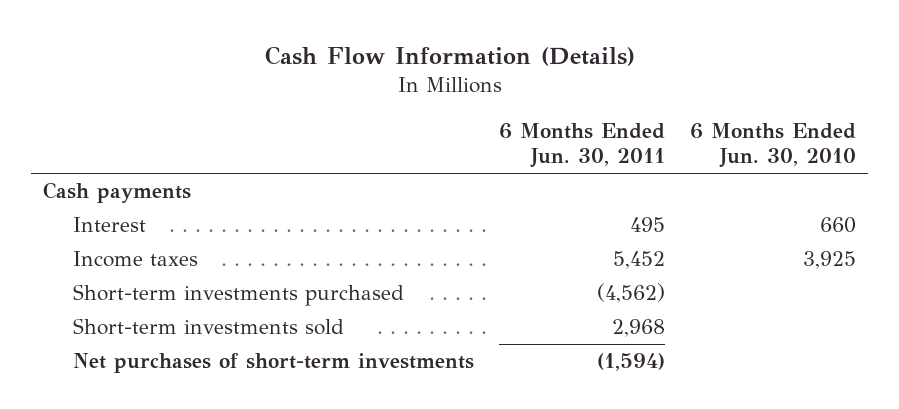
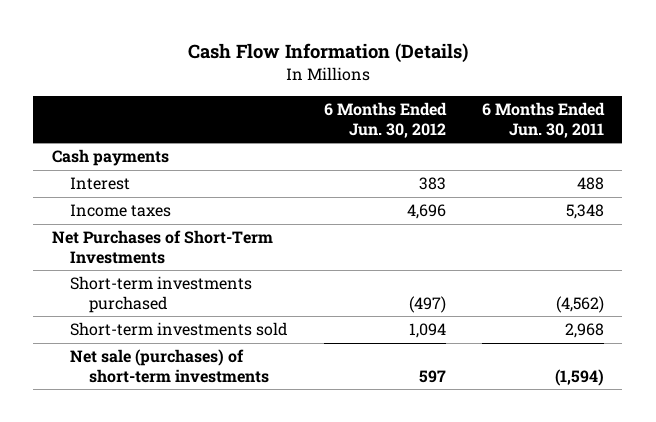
[689,122,856,169] 6 Months Ended Jun. 30, 2010 -> none
none -> [323,102,447,138] 6 Months Ended Jun. 30, 2012
[629,217,665,233] 495 -> [576,177,604,191] 488
[612,251,665,270] 5,452 -> [565,204,604,220] 5,348
none -> [51,230,273,264] Net Purchases of Short-Term Investments
[73,353,475,374] Net purchases of short-term investments -> [70,349,269,383] Net sale (purchases) of short-term investments

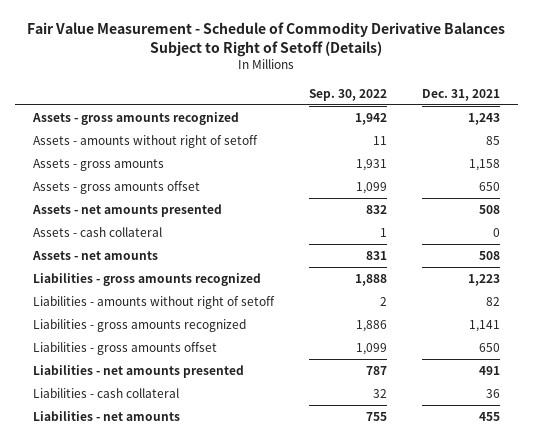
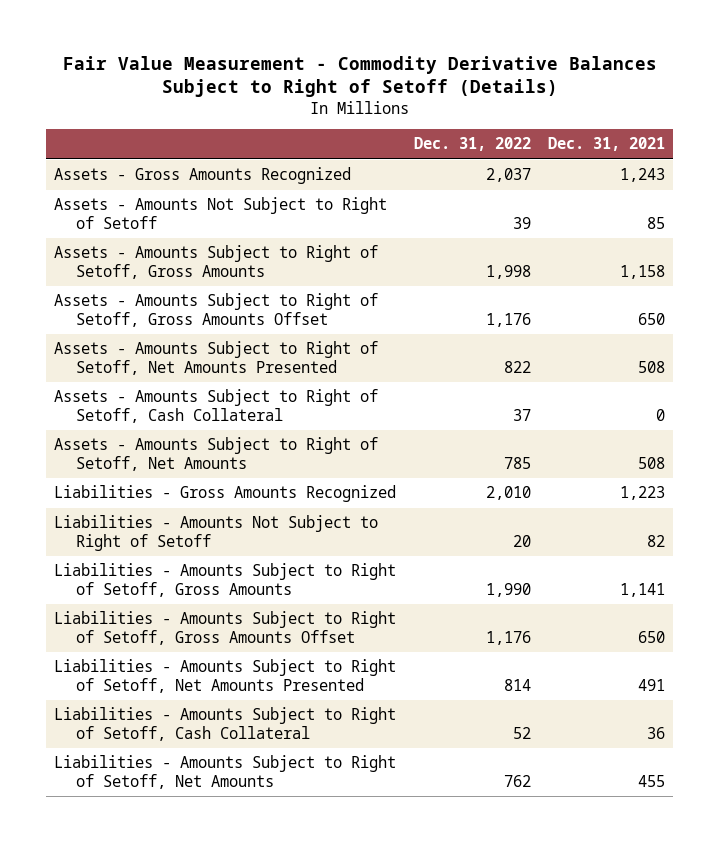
[27,22,506,58] Fair Value Measurement - Schedule of Commodity Derivative Balances Subject to Right of Setoff (Details) -> [62,55,657,98] Fair Value Measurement - Commodity Derivative Balances Subject to Right of Setoff (Details)
[308,88,387,101] Sep. 30, 2022 -> none
none -> [413,137,531,152] Dec. 31, 2022
[31,111,239,125] Assets - gross amounts recognized -> [54,167,352,185] Assets - Gross Amounts Recognized
[32,134,258,148] Assets - amounts without right of setoff -> [54,197,388,229] Assets - Amounts Not Subject to Right of Setoff
[32,158,164,171] Assets - gross amounts -> [54,245,379,279] Assets - Amounts Subject to Right of Setoff, Gross Amounts
[32,180,200,194] Assets - gross amounts offset -> [54,293,379,327] Assets - Amounts Subject to Right of Setoff, Gross Amounts Offset
[31,203,222,217] Assets - net amounts presented -> [54,341,379,375] Assets - Amounts Subject to Right of Setoff, Net Amounts Presented
[32,226,162,237] Assets - cash collateral -> [54,389,379,423] Assets - Amounts Subject to Right of Setoff, Cash Collateral
[31,250,158,260] Assets - net amounts -> [54,437,379,471] Assets - Amounts Subject to Right of Setoff, Net Amounts
[32,272,261,286] Liabilities - gross amounts recognized -> [54,485,397,503] Liabilities - Gross Amounts Recognized
[32,295,275,309] Liabilities - amounts without right of setoff -> [54,515,379,551] Liabilities - Amounts Not Subject to Right of Setoff
[32,318,246,332] Liabilities - gross amounts recognized -> [54,563,397,597] Liabilities - Amounts Subject to Right of Setoff, Gross Amounts
[32,341,217,355] Liabilities - gross amounts offset -> [54,611,397,645] Liabilities - Amounts Subject to Right of Setoff, Gross Amounts Offset
[32,364,244,378] Liabilities - net amounts presented -> [54,659,397,693] Liabilities - Amounts Subject to Right of Setoff, Net Amounts Presented
[32,387,179,398] Liabilities - cash collateral -> [54,707,397,741] Liabilities - Amounts Subject to Right of Setoff, Cash Collateral
[32,410,180,421] Liabilities - net amounts -> [54,755,397,789] Liabilities - Amounts Subject to Right of Setoff, Net Amounts

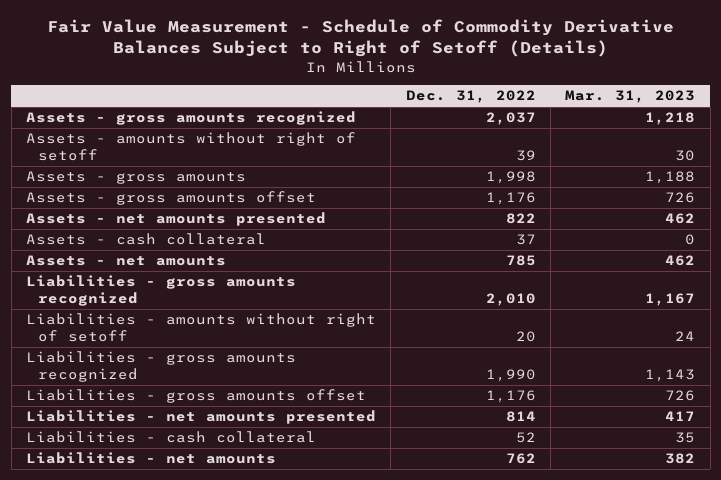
[62,55,657,98] Fair Value Measurement - Commodity Derivative Balances Subject to Right of Setoff (Details) -> [46,19,674,58] Fair Value Measurement - Schedule of Commodity Derivative Balances Subject to Right of Setoff (Details)
[547,137,665,152] Dec. 31, 2021 -> none
none -> [565,90,696,104] Mar. 31, 2023
[54,167,352,185] Assets - Gross Amounts Recognized -> [26,111,357,126] Assets - gross amounts recognized
[54,197,388,229] Assets - Amounts Not Subject to Right of Setoff -> [26,132,357,162] Assets - amounts without right of setoff
[54,245,379,279] Assets - Amounts Subject to Right of Setoff, Gross Amounts -> [26,171,247,185] Assets - gross amounts
[54,293,379,327] Assets - Amounts Subject to Right of Setoff, Gross Amounts Offset -> [26,191,317,206] Assets - gross amounts offset
[54,341,379,375] Assets - Amounts Subject to Right of Setoff, Net Amounts Presented -> [26,212,327,227] Assets - net amounts presented
[54,389,379,423] Assets - Amounts Subject to Right of Setoff, Cash Collateral -> [26,233,267,246] Assets - cash collateral
[54,437,379,471] Assets - Amounts Subject to Right of Setoff, Net Amounts -> [26,255,227,267] Assets - net amounts
[54,485,397,503] Liabilities - Gross Amounts Recognized -> [26,275,297,307] Liabilities - gross amounts recognized
[54,515,379,551] Liabilities - Amounts Not Subject to Right of Setoff -> [26,313,377,343] Liabilities - amounts without right of setoff
[54,563,397,597] Liabilities - Amounts Subject to Right of Setoff, Gross Amounts -> [26,351,297,383] Liabilities - gross amounts recognized
[54,611,397,645] Liabilities - Amounts Subject to Right of Setoff, Gross Amounts Offset -> [26,389,367,404] Liabilities - gross amounts offset
[54,659,397,693] Liabilities - Amounts Subject to Right of Setoff, Net Amounts Presented -> [26,410,377,425] Liabilities - net amounts presented
[54,707,397,741] Liabilities - Amounts Subject to Right of Setoff, Cash Collateral -> [26,431,317,444] Liabilities - cash collateral
[54,755,397,789] Liabilities - Amounts Subject to Right of Setoff, Net Amounts -> [26,452,277,465] Liabilities - net amounts

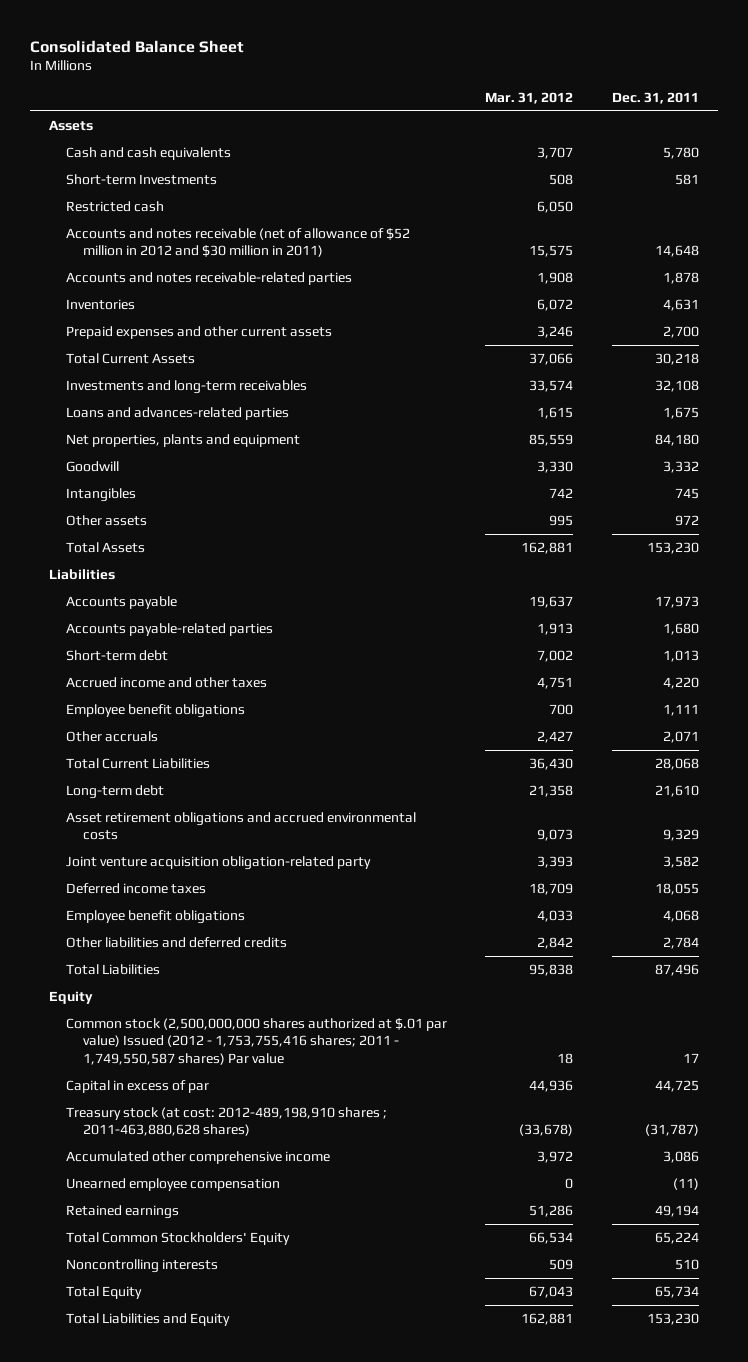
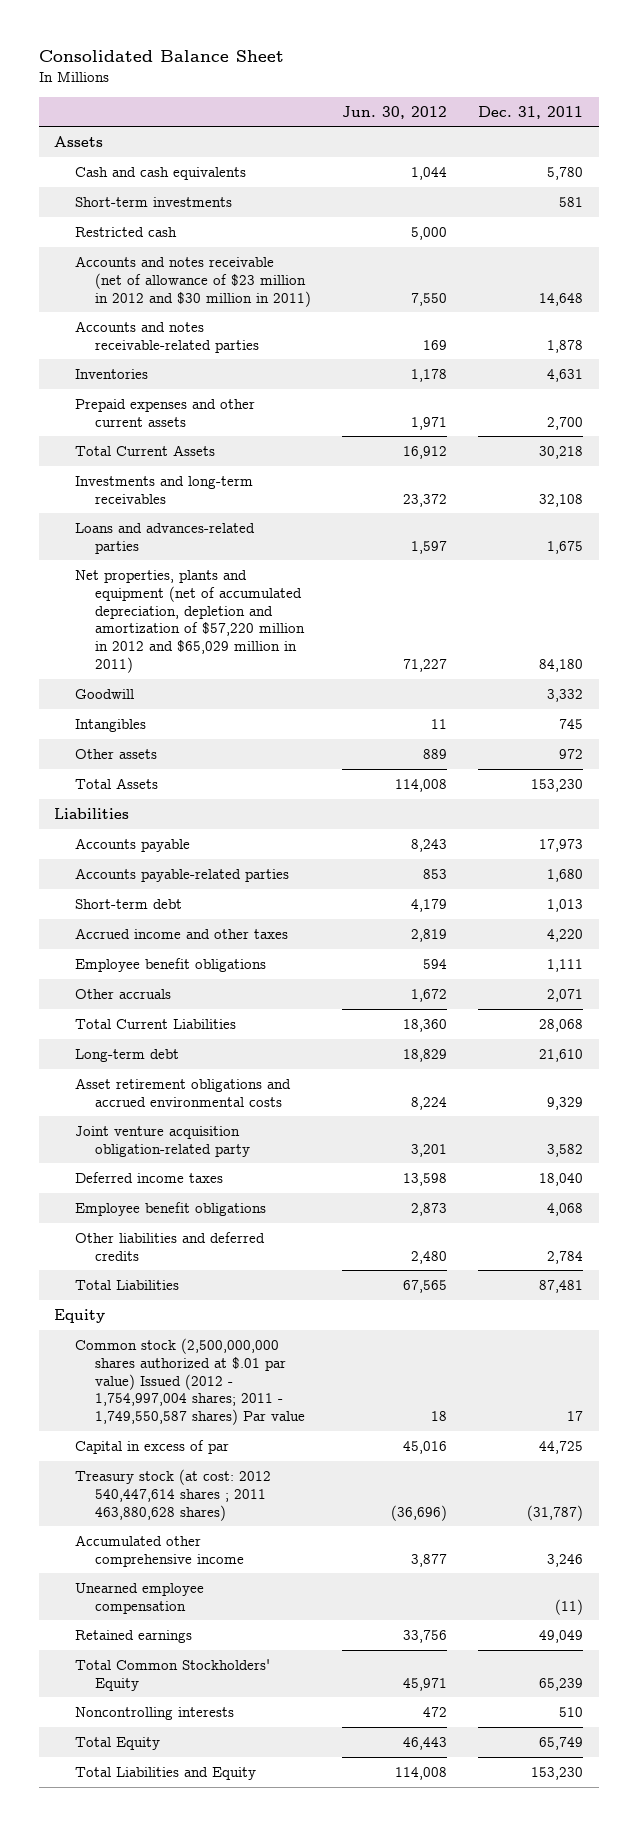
[485,91,574,104] Mar. 31, 2012 -> none
none -> [341,105,447,119] Jun. 30, 2012
[65,173,217,185] Short-term Investments -> [74,196,232,207] Short-term investments
[65,227,410,258] Accounts and notes receivable (net of allowance of $52 million in 2012 and $30 million in 2011) -> [74,255,311,307] Accounts and notes receivable (net of allowance of $23 million in 2012 and $30 million in 2011)
[65,433,300,447] Net properties, plants and equipment -> [74,569,305,674] Net properties, plants and equipment (net of accumulated depreciation, depletion and amortization of $57,220 million in 2012 and $65,029 million in 2011)
[654,882,699,895] 18,055 -> [539,1172,584,1186] 18,040
[654,963,699,976] 87,496 -> [539,1279,584,1293] 87,481
[65,1017,447,1065] Common stock (2,500,000,000 shares authorized at $.01 par value) Issued (2012 - 1,753,755,416 shares; 2011 - 1,749,550,587 shares) Par value -> [74,1337,305,1426] Common stock (2,500,000,000 shares authorized at $.01 par value) Issued (2012 - 1,754,997,004 shares; 2011 - 1,749,550,587 shares) Par value
[65,1106,387,1137] Treasury stock (at cost: 2012-489,198,910 shares ; 2011-463,880,628 shares) -> [74,1468,271,1521] Treasury stock (at cost: 2012 540,447,614 shares ; 2011 463,880,628 shares)
[662,1150,699,1163] 3,086 -> [547,1553,584,1567] 3,246
[654,1204,699,1217] 49,194 -> [539,1629,584,1643] 49,049
[654,1231,699,1244] 65,224 -> [539,1677,584,1691] 65,239
[654,1285,699,1298] 65,734 -> [539,1736,584,1750] 65,749

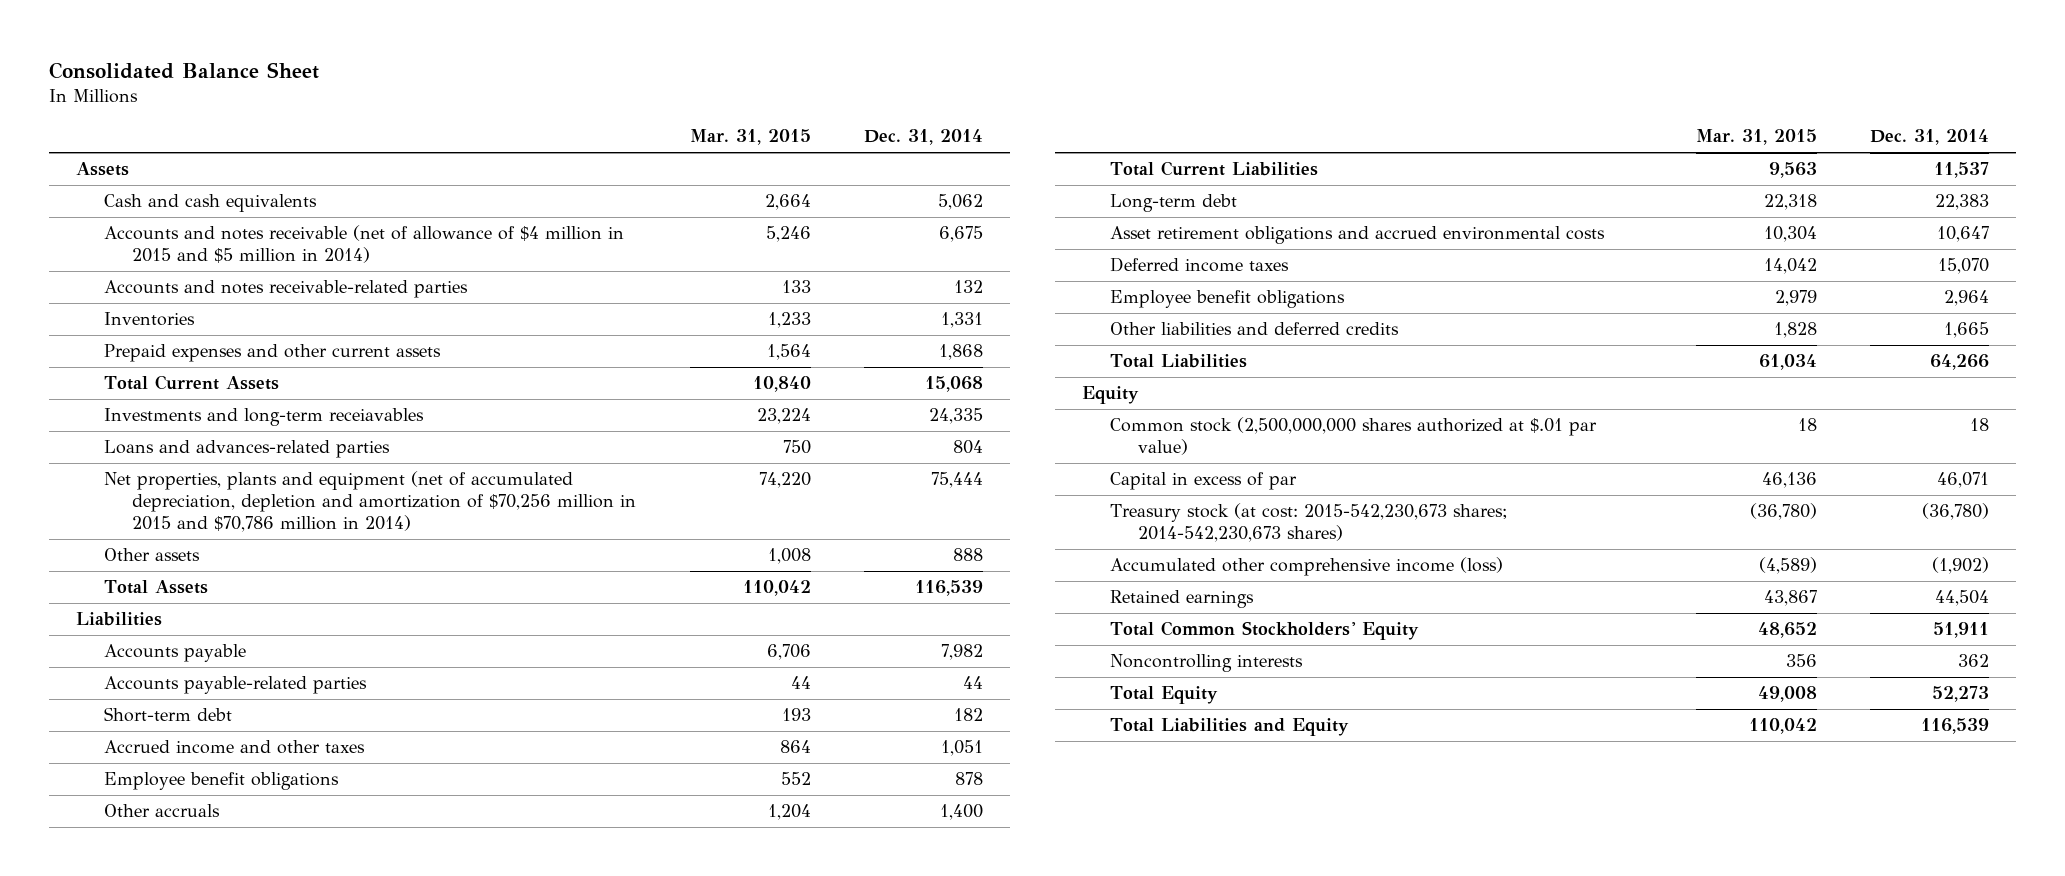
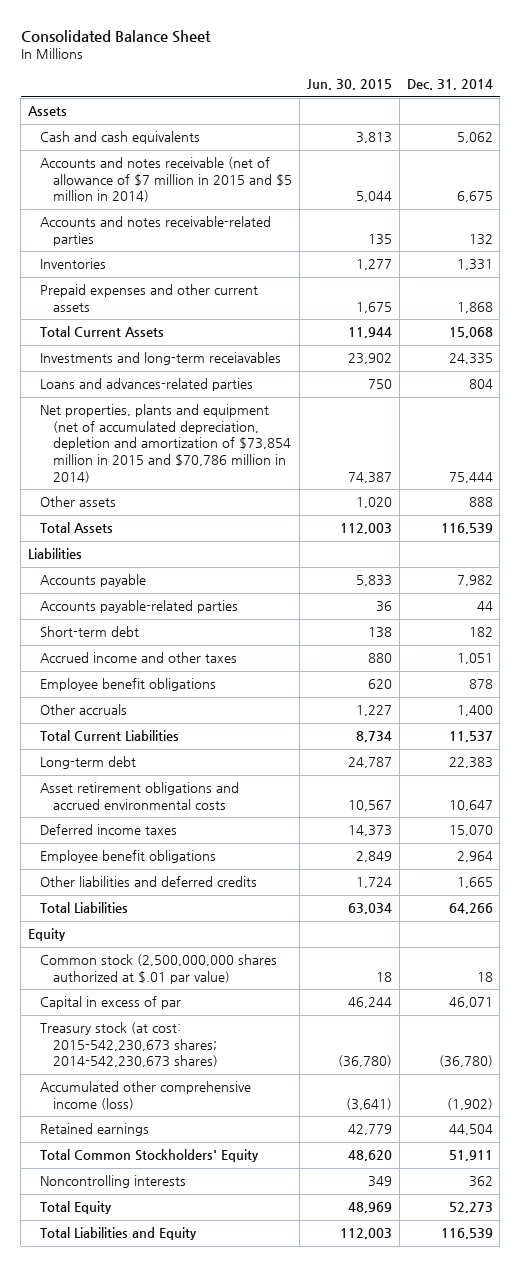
[689,129,811,146] Mar. 31, 2015 -> none
none -> [306,79,392,91] Jun. 30, 2015
[104,225,625,264] Accounts and notes receivable (net of allowance of $4 million in 2015 and $5 million in 2014) -> [40,157,292,203] Accounts and notes receivable (net of allowance of $7 million in 2015 and $5 million in 2014)
[104,471,637,533] Net properties, plants and equipment (net of accumulated depreciation, depletion and amortization of $70,256 million in 2015 and $70,786 million in 2014) -> [40,404,291,483] Net properties, plants and equipment (net of accumulated depreciation, depletion and amortization of $73,854 million in 2015 and $70,786 million in 2014)

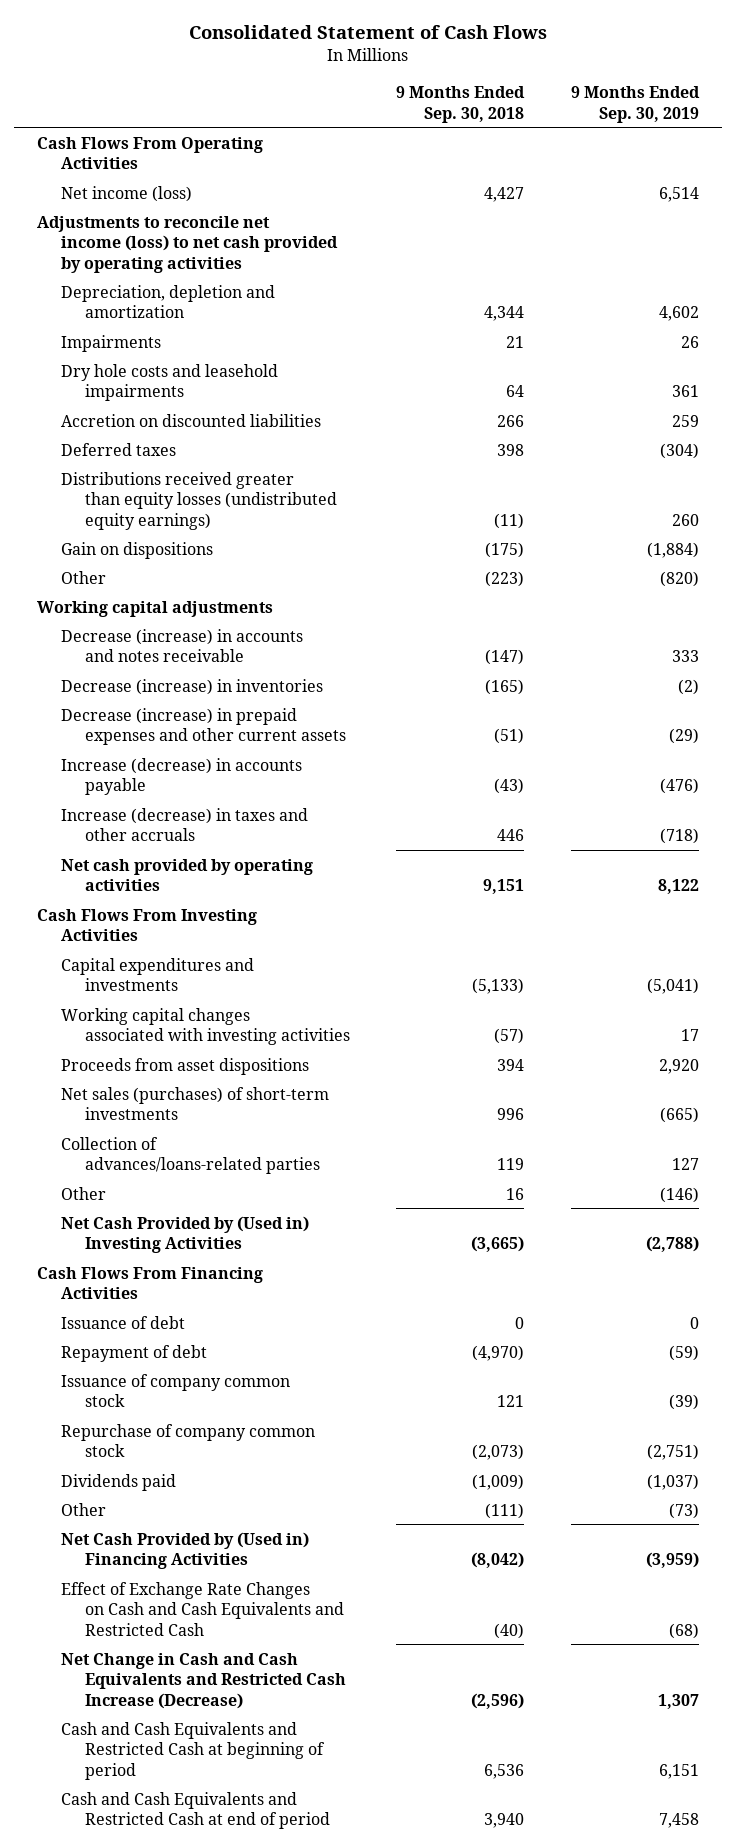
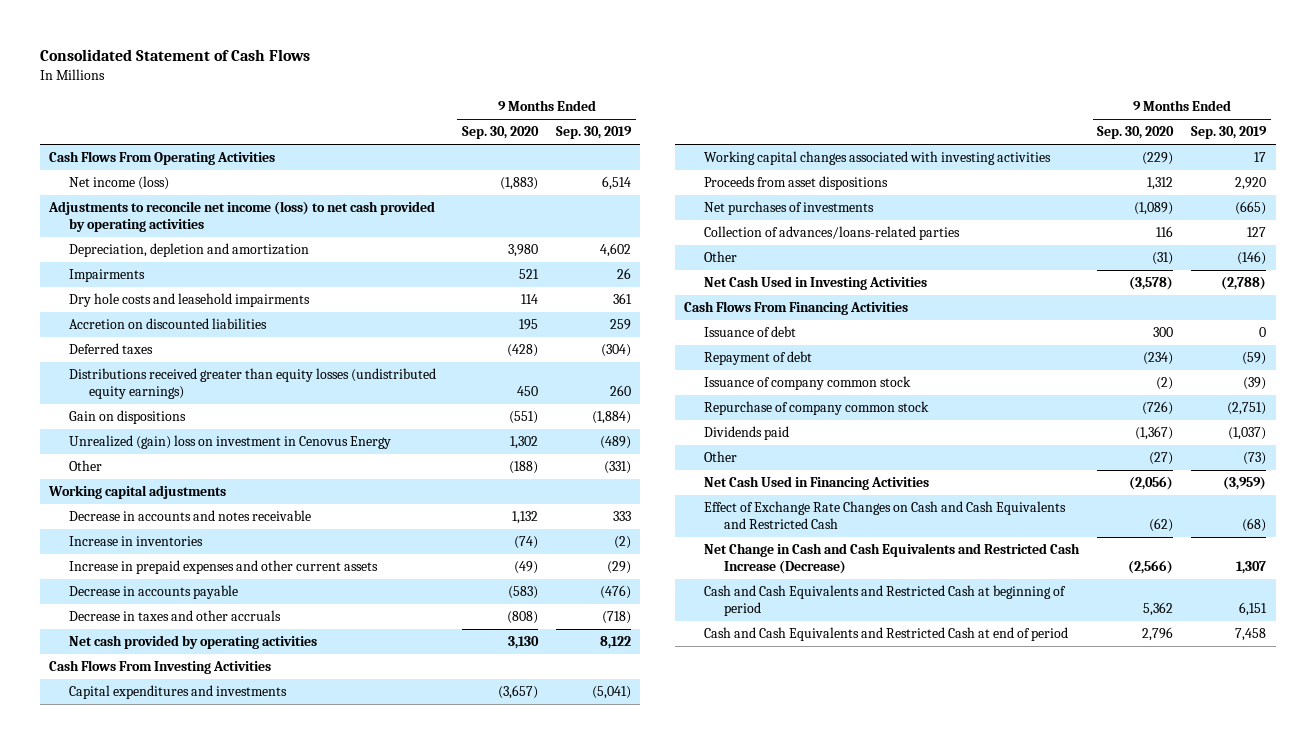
[396,86,526,123] 9 Months Ended Sep. 30, 2018 -> none
none -> [462,126,540,140] Sep. 30, 2020
none -> [68,435,391,450] Unrealized (gain) loss on investment in Cenovus Energy
[659,570,699,587] (820) -> [604,461,632,475] (331)
[61,628,304,663] Decrease (increase) in accounts and notes receivable -> [68,510,311,522] Decrease in accounts and notes receivable
[61,678,324,695] Decrease (increase) in inventories -> [68,536,203,547] Increase in inventories
[61,707,346,746] Decrease (increase) in prepaid expenses and other current assets -> [68,560,378,575] Increase in prepaid expenses and other current assets
[61,757,303,796] Increase (decrease) in accounts payable -> [68,585,238,600] Decrease in accounts payable
[61,807,309,842] Increase (decrease) in taxes and other accruals -> [68,610,281,622] Decrease in taxes and other accruals
[61,1086,330,1121] Net sales (purchases) of short-term investments -> [704,201,875,216] Net purchases of investments
[61,1215,310,1254] Net Cash Provided by (Used in) Investing Activities -> [704,276,928,291] Net Cash Used in Investing Activities
[61,1531,310,1570] Net Cash Provided by (Used in) Financing Activities -> [704,476,930,491] Net Cash Used in Financing Activities

